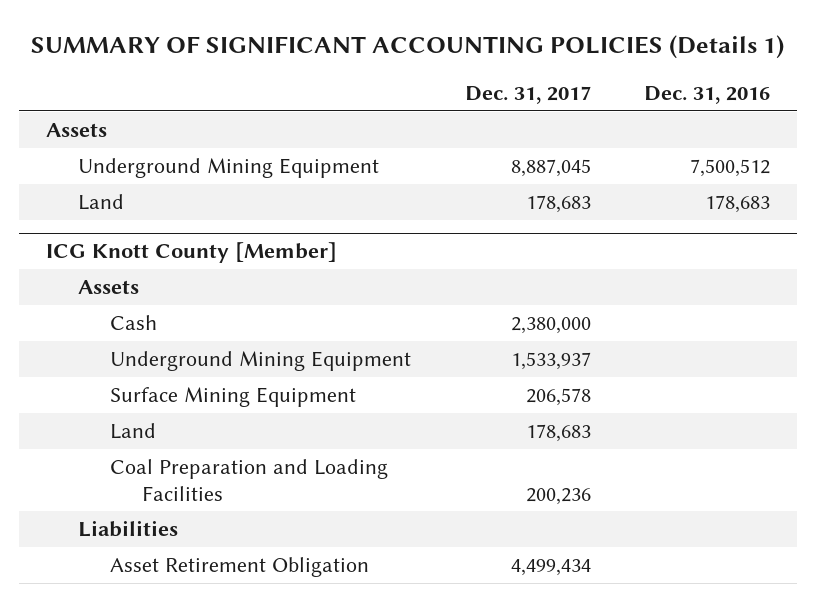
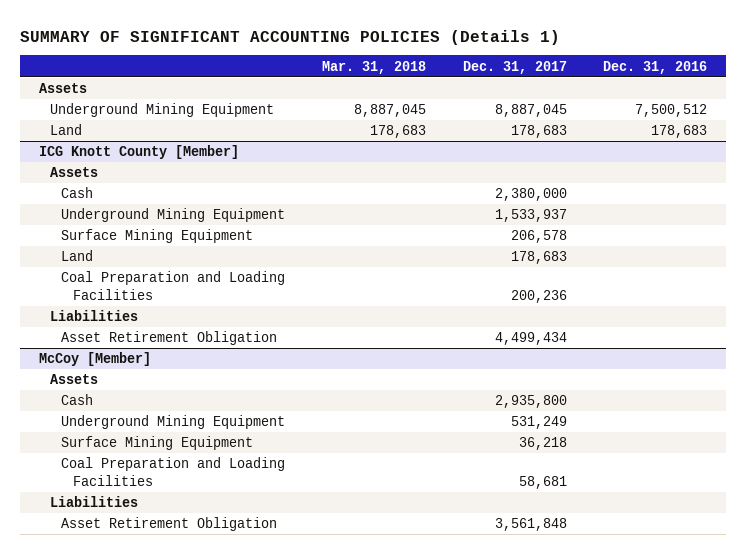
none -> [321,60,426,74] Mar. 31, 2018
none -> [38,352,151,367] McCoy [Member]
none -> [49,374,98,385] Assets
none -> [61,394,94,406] Cash
none -> [61,415,286,430] Underground Mining Equipment
none -> [61,436,254,451] Surface Mining Equipment
none -> [61,457,286,486] Coal Preparation and Loading Facilities
none -> [49,496,138,508] Liabilities
none -> [61,517,278,532] Asset Retirement Obligation

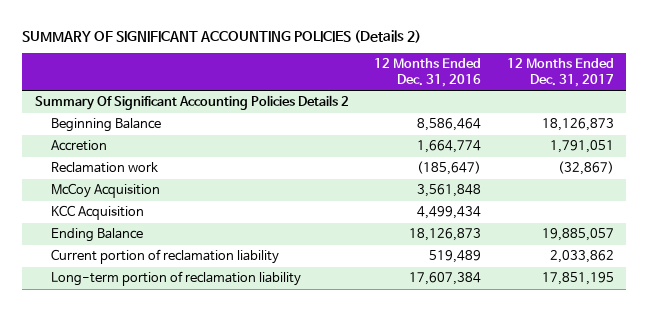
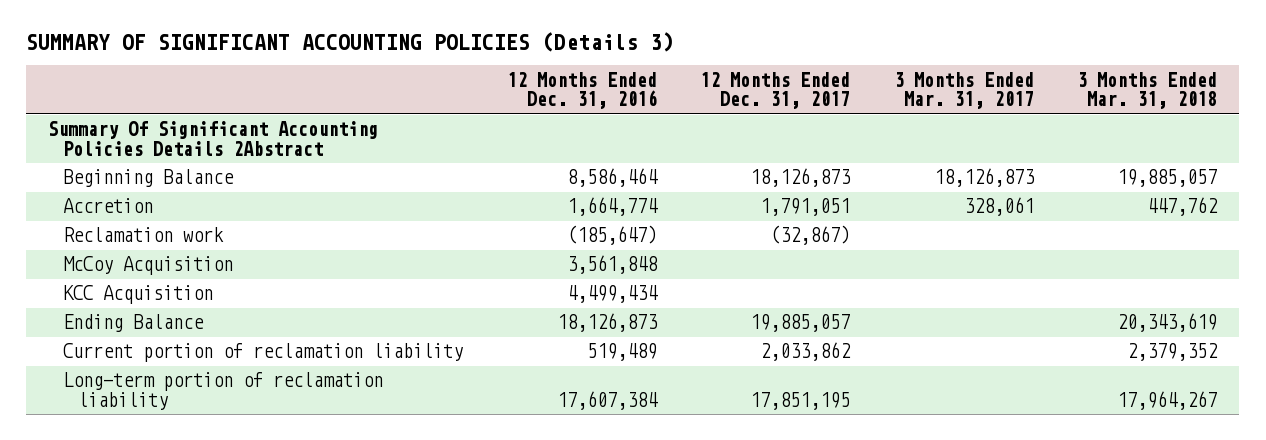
[21,29,421,43] SUMMARY OF SIGNIFICANT ACCOUNTING POLICIES (Details 2) -> [26,32,675,53] SUMMARY OF SIGNIFICANT ACCOUNTING POLICIES (Details 3)
none -> [893,71,1034,110] 3 Months Ended Mar. 31, 2017
none -> [1077,71,1218,110] 3 Months Ended Mar. 31, 2018
[34,95,349,111] Summary Of Significant Accounting Policies Details 2 -> [48,121,379,156] Summary Of Significant Accounting Policies Details 2Abstract

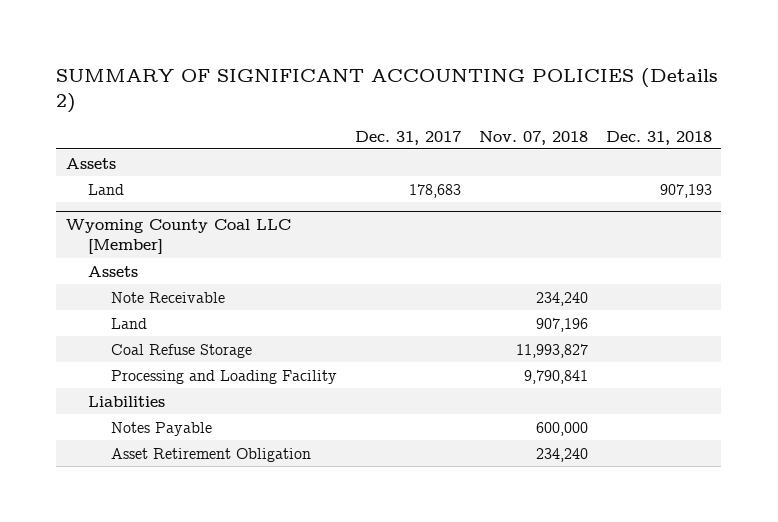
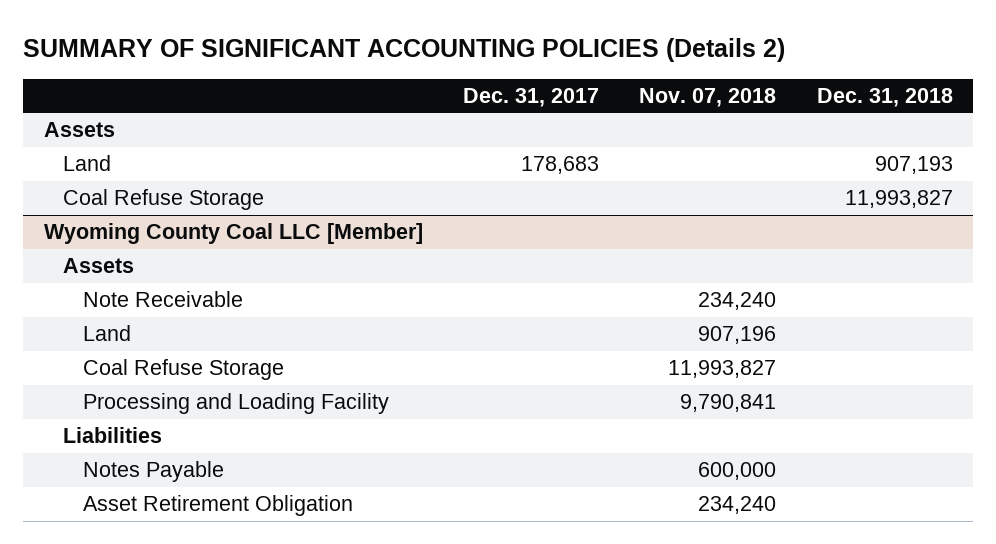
none -> [63,189,265,211] Coal Refuse Storage

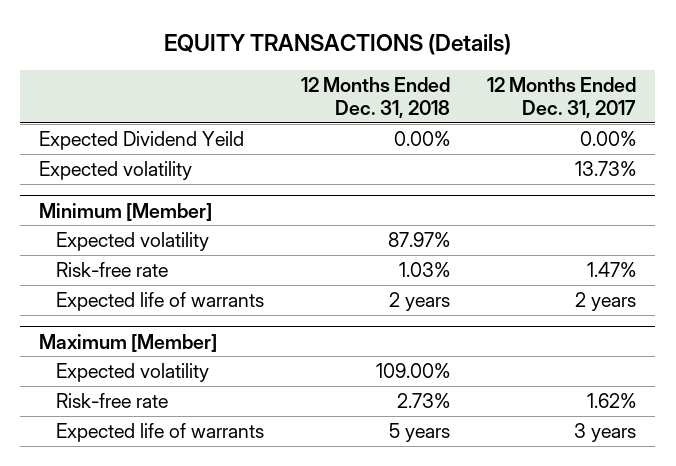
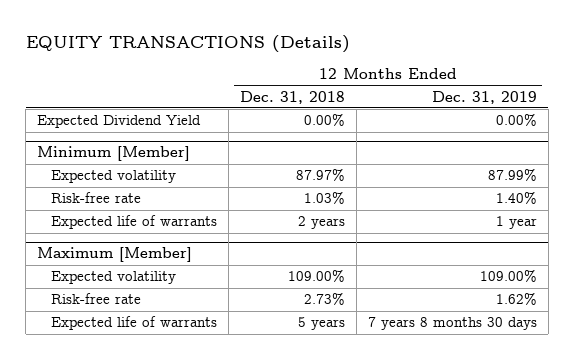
[487,76,637,119] 12 Months Ended Dec. 31, 2017 -> none
none -> [431,90,537,104] Dec. 31, 2019
[39,160,193,180] Expected volatility -> none
[39,130,245,150] Expected Dividend Yeild -> [37,115,202,129] Expected Dividend Yield

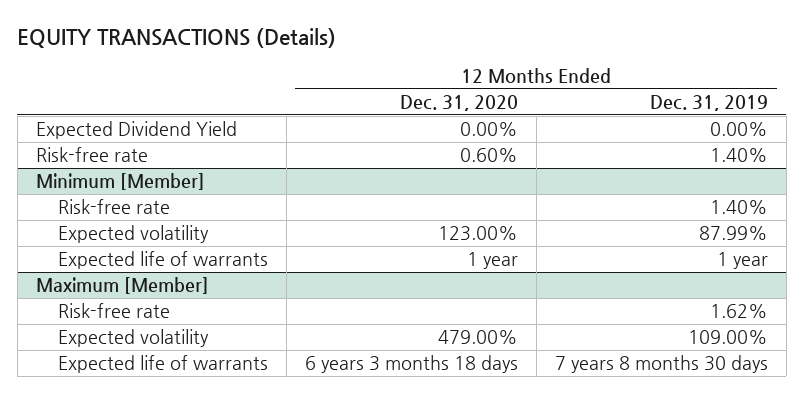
[239,90,345,104] Dec. 31, 2018 -> none
none -> [399,94,518,111] Dec. 31, 2020
none -> [35,147,148,163] Risk-free rate
[50,170,176,184] Expected volatility -> [57,225,209,244] Expected volatility
[50,271,176,285] Expected volatility -> [57,329,209,348] Expected volatility

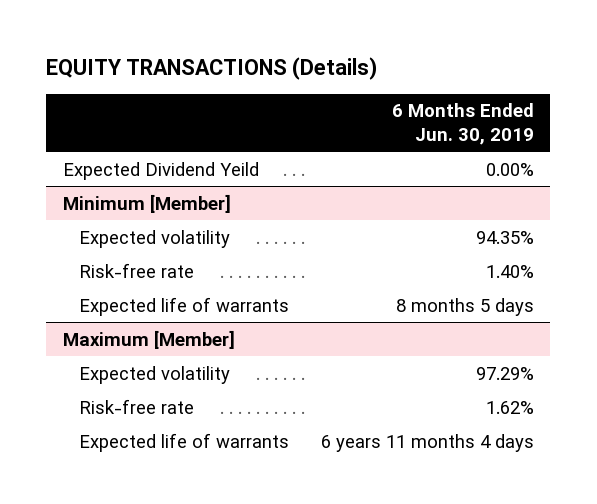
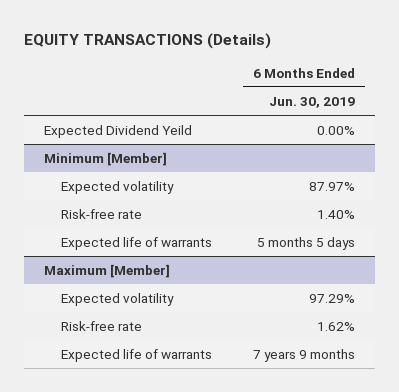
[476,230,535,244] 94.35% -> [308,182,355,192] 87.97%
[396,297,535,316] 8 months 5 days -> [256,237,355,251] 5 months 5 days
[321,433,535,452] 6 years 11 months 4 days -> [252,349,355,363] 7 years 9 months

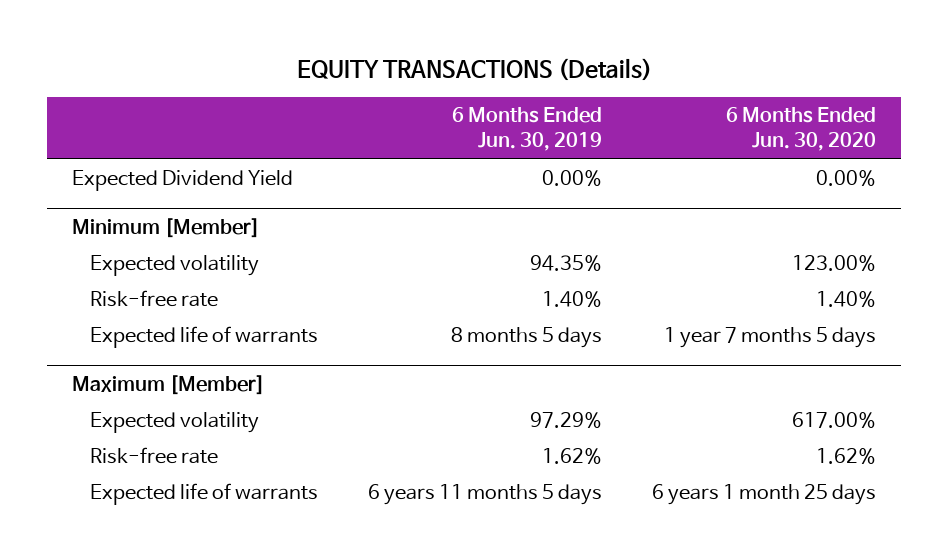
none -> [725,107,876,152] 6 Months Ended Jun. 30, 2020
[43,125,192,139] Expected Dividend Yeild -> [71,170,293,192] Expected Dividend Yield
[308,182,355,192] 87.97% -> [530,255,603,272] 94.35%
[256,237,355,251] 5 months 5 days -> [451,327,603,349] 8 months 5 days
[252,349,355,363] 7 years 9 months -> [368,484,603,506] 6 years 11 months 5 days

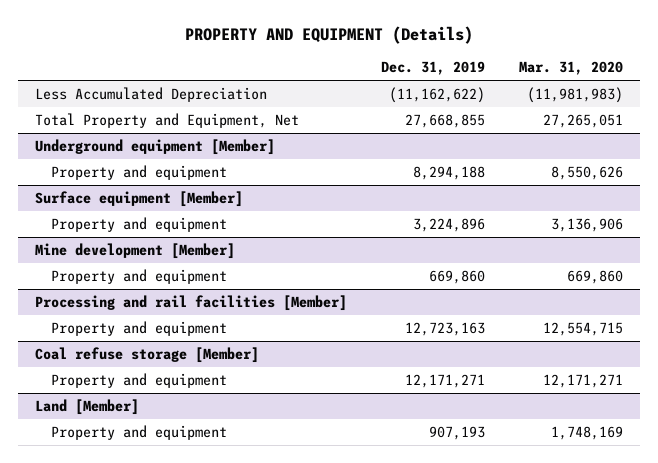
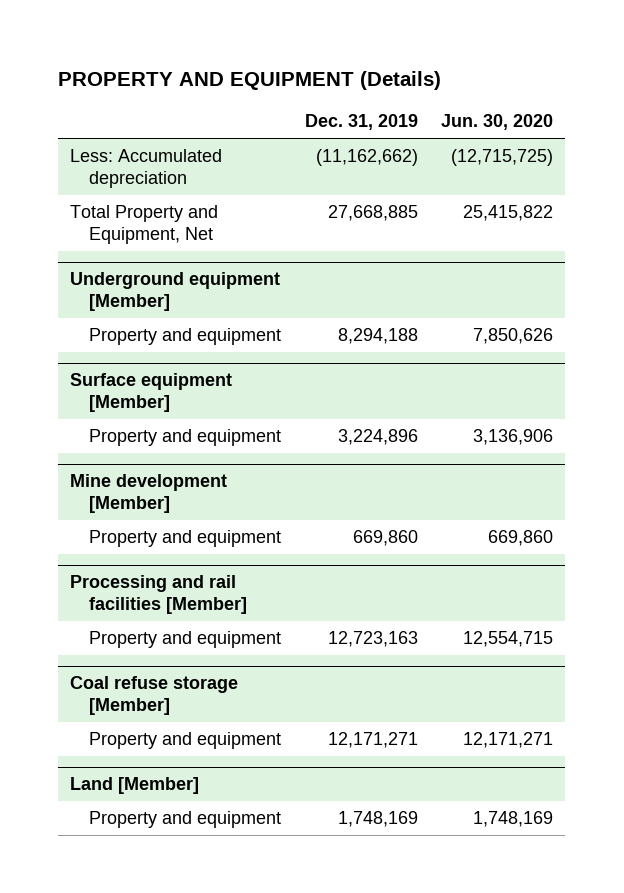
[518,61,623,76] Mar. 31, 2020 -> none
none -> [441,114,554,131] Jun. 30, 2020
[34,86,267,102] Less Accumulated Depreciation -> [70,149,223,189] Less: Accumulated depreciation
[388,86,485,103] (11,162,622) -> [315,149,418,167] (11,162,662)
[404,113,485,128] 27,668,855 -> [327,205,418,222] 27,668,885
[428,425,485,440] 907,193 -> [337,811,418,828] 1,748,169

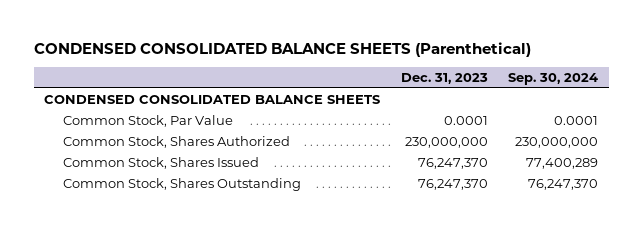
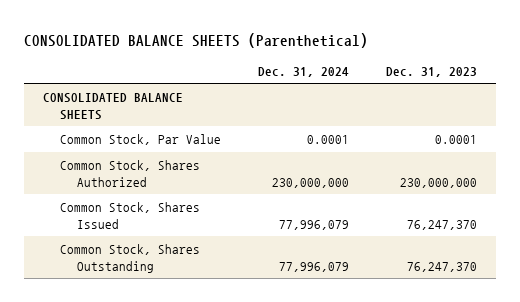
[34,42,532,58] CONDENSED CONSOLIDATED BALANCE SHEETS (Parenthetical) -> [24,32,369,48] CONSOLIDATED BALANCE SHEETS (Parenthetical)
[508,73,599,86] Sep. 30, 2024 -> none
none -> [258,66,350,77] Dec. 31, 2024
[44,94,381,104] CONDENSED CONSOLIDATED BALANCE SHEETS -> [42,92,183,120] CONSOLIDATED BALANCE SHEETS

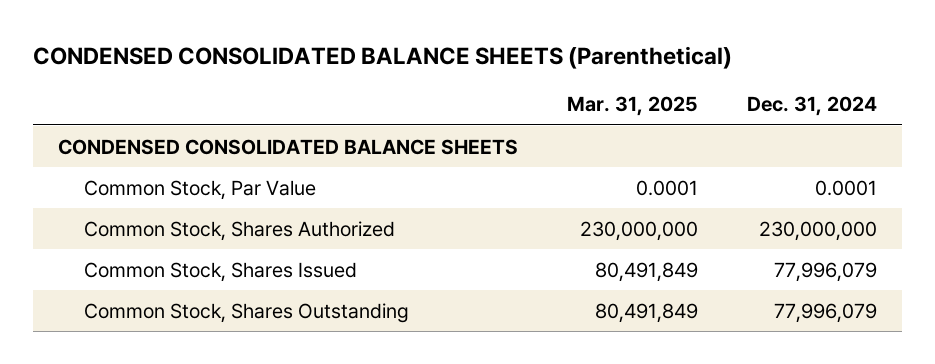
[24,32,369,48] CONSOLIDATED BALANCE SHEETS (Parenthetical) -> [32,45,732,69] CONDENSED CONSOLIDATED BALANCE SHEETS (Parenthetical)
[386,66,478,77] Dec. 31, 2023 -> none
none -> [566,96,698,117] Mar. 31, 2025
[42,92,183,120] CONSOLIDATED BALANCE SHEETS -> [57,138,518,155] CONDENSED CONSOLIDATED BALANCE SHEETS

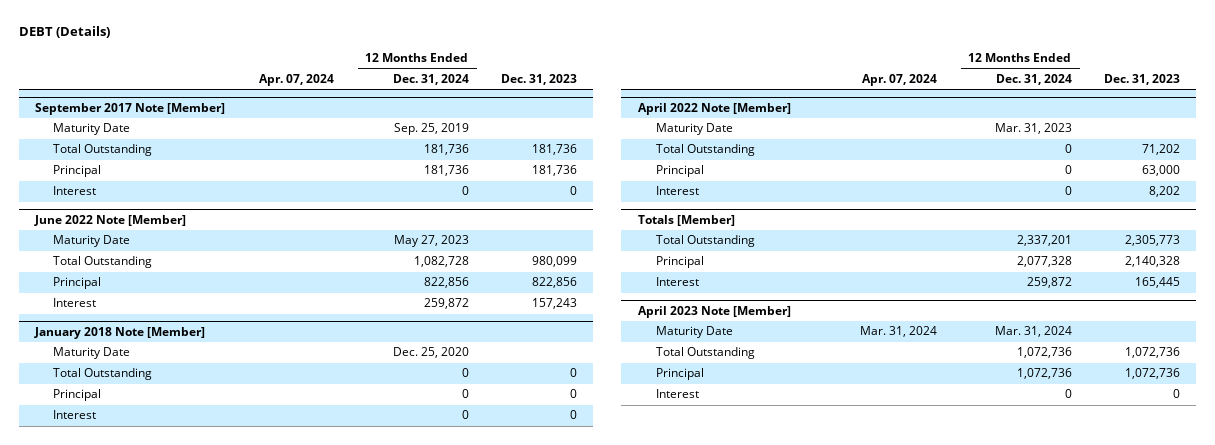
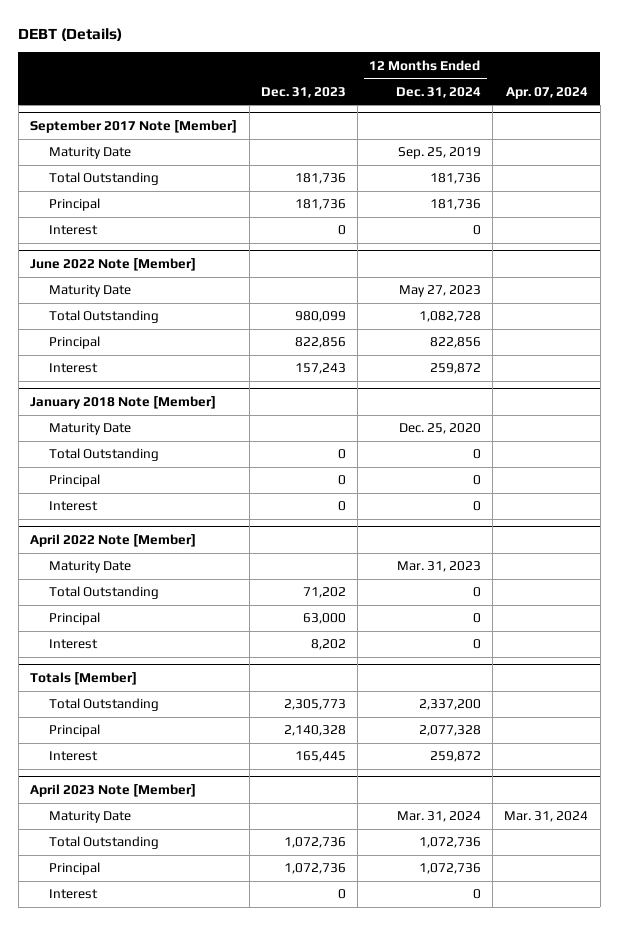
[1016,235,1072,247] 2,337,201 -> [418,699,481,711] 2,337,200

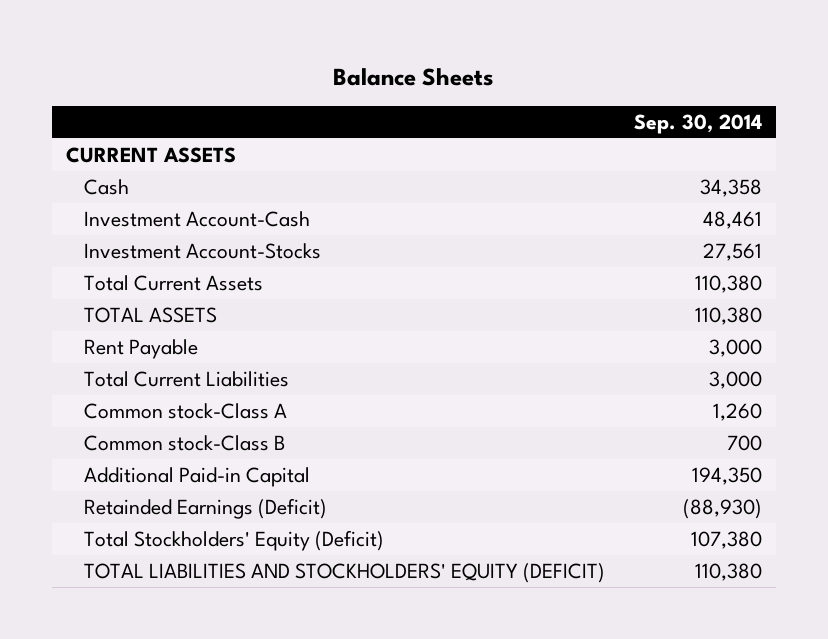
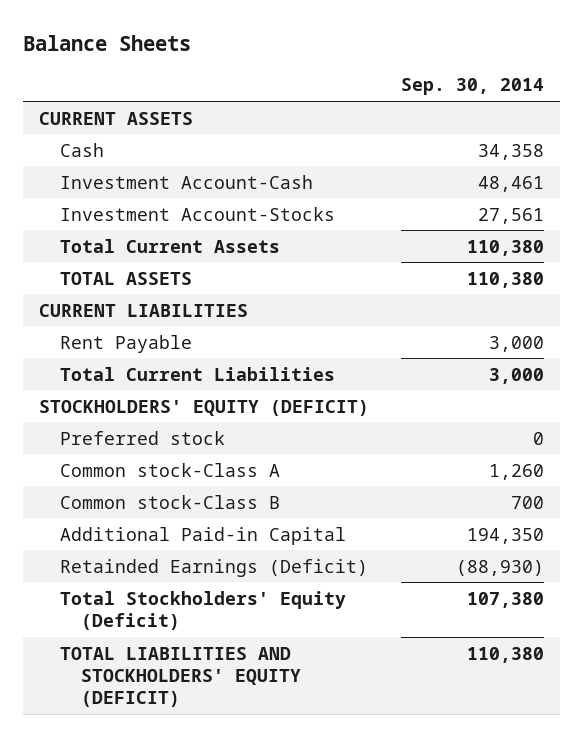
none -> [39,303,249,317] CURRENT LIABILITIES
none -> [39,399,370,416] STOCKHOLDERS' EQUITY (DEFICIT)
none -> [60,430,226,445] Preferred stock

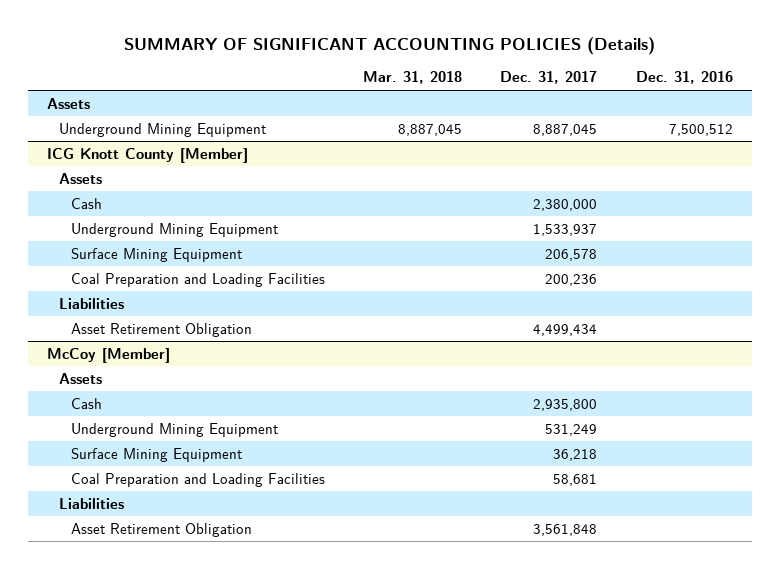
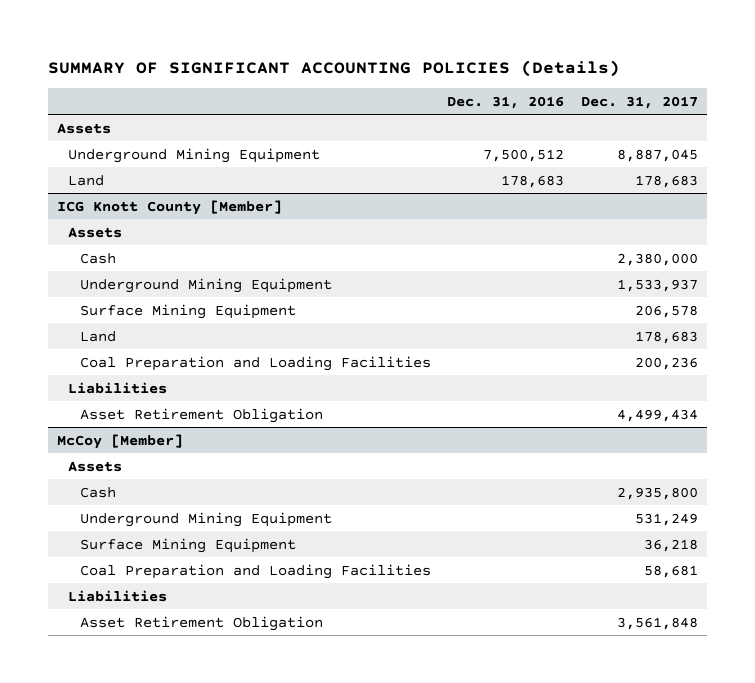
[362,71,462,85] Mar. 31, 2018 -> none
none -> [68,174,105,186] Land
none -> [79,330,116,342] Land

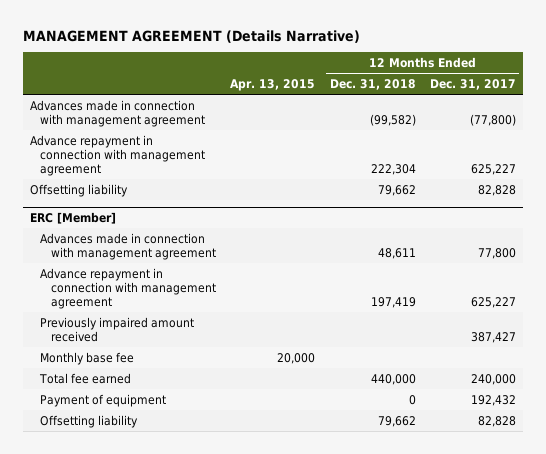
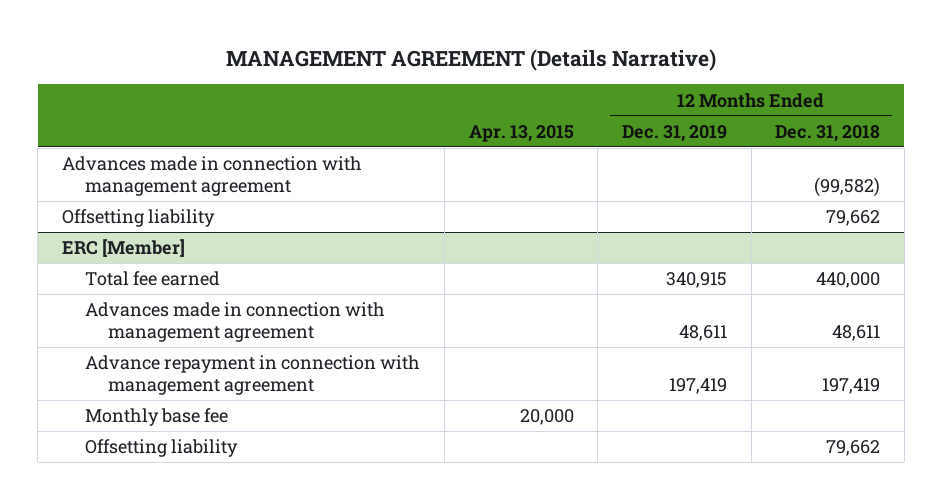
[429,78,516,90] Dec. 31, 2017 -> none
none -> [621,124,727,142] Dec. 31, 2019
[29,134,206,176] Advance repayment in connection with management agreement -> none
[39,372,132,384] Total fee earned -> [85,271,221,287] Total fee earned
[40,316,195,342] Previously impaired amount received -> none
[40,393,167,407] Payment of equipment -> none

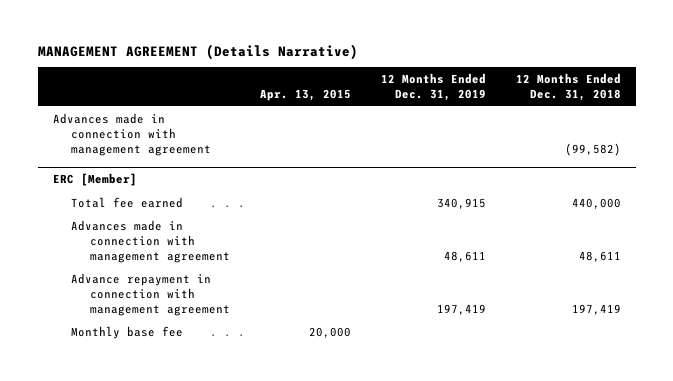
[62,209,216,228] Offsetting liability -> none
[85,439,239,458] Offsetting liability -> none

